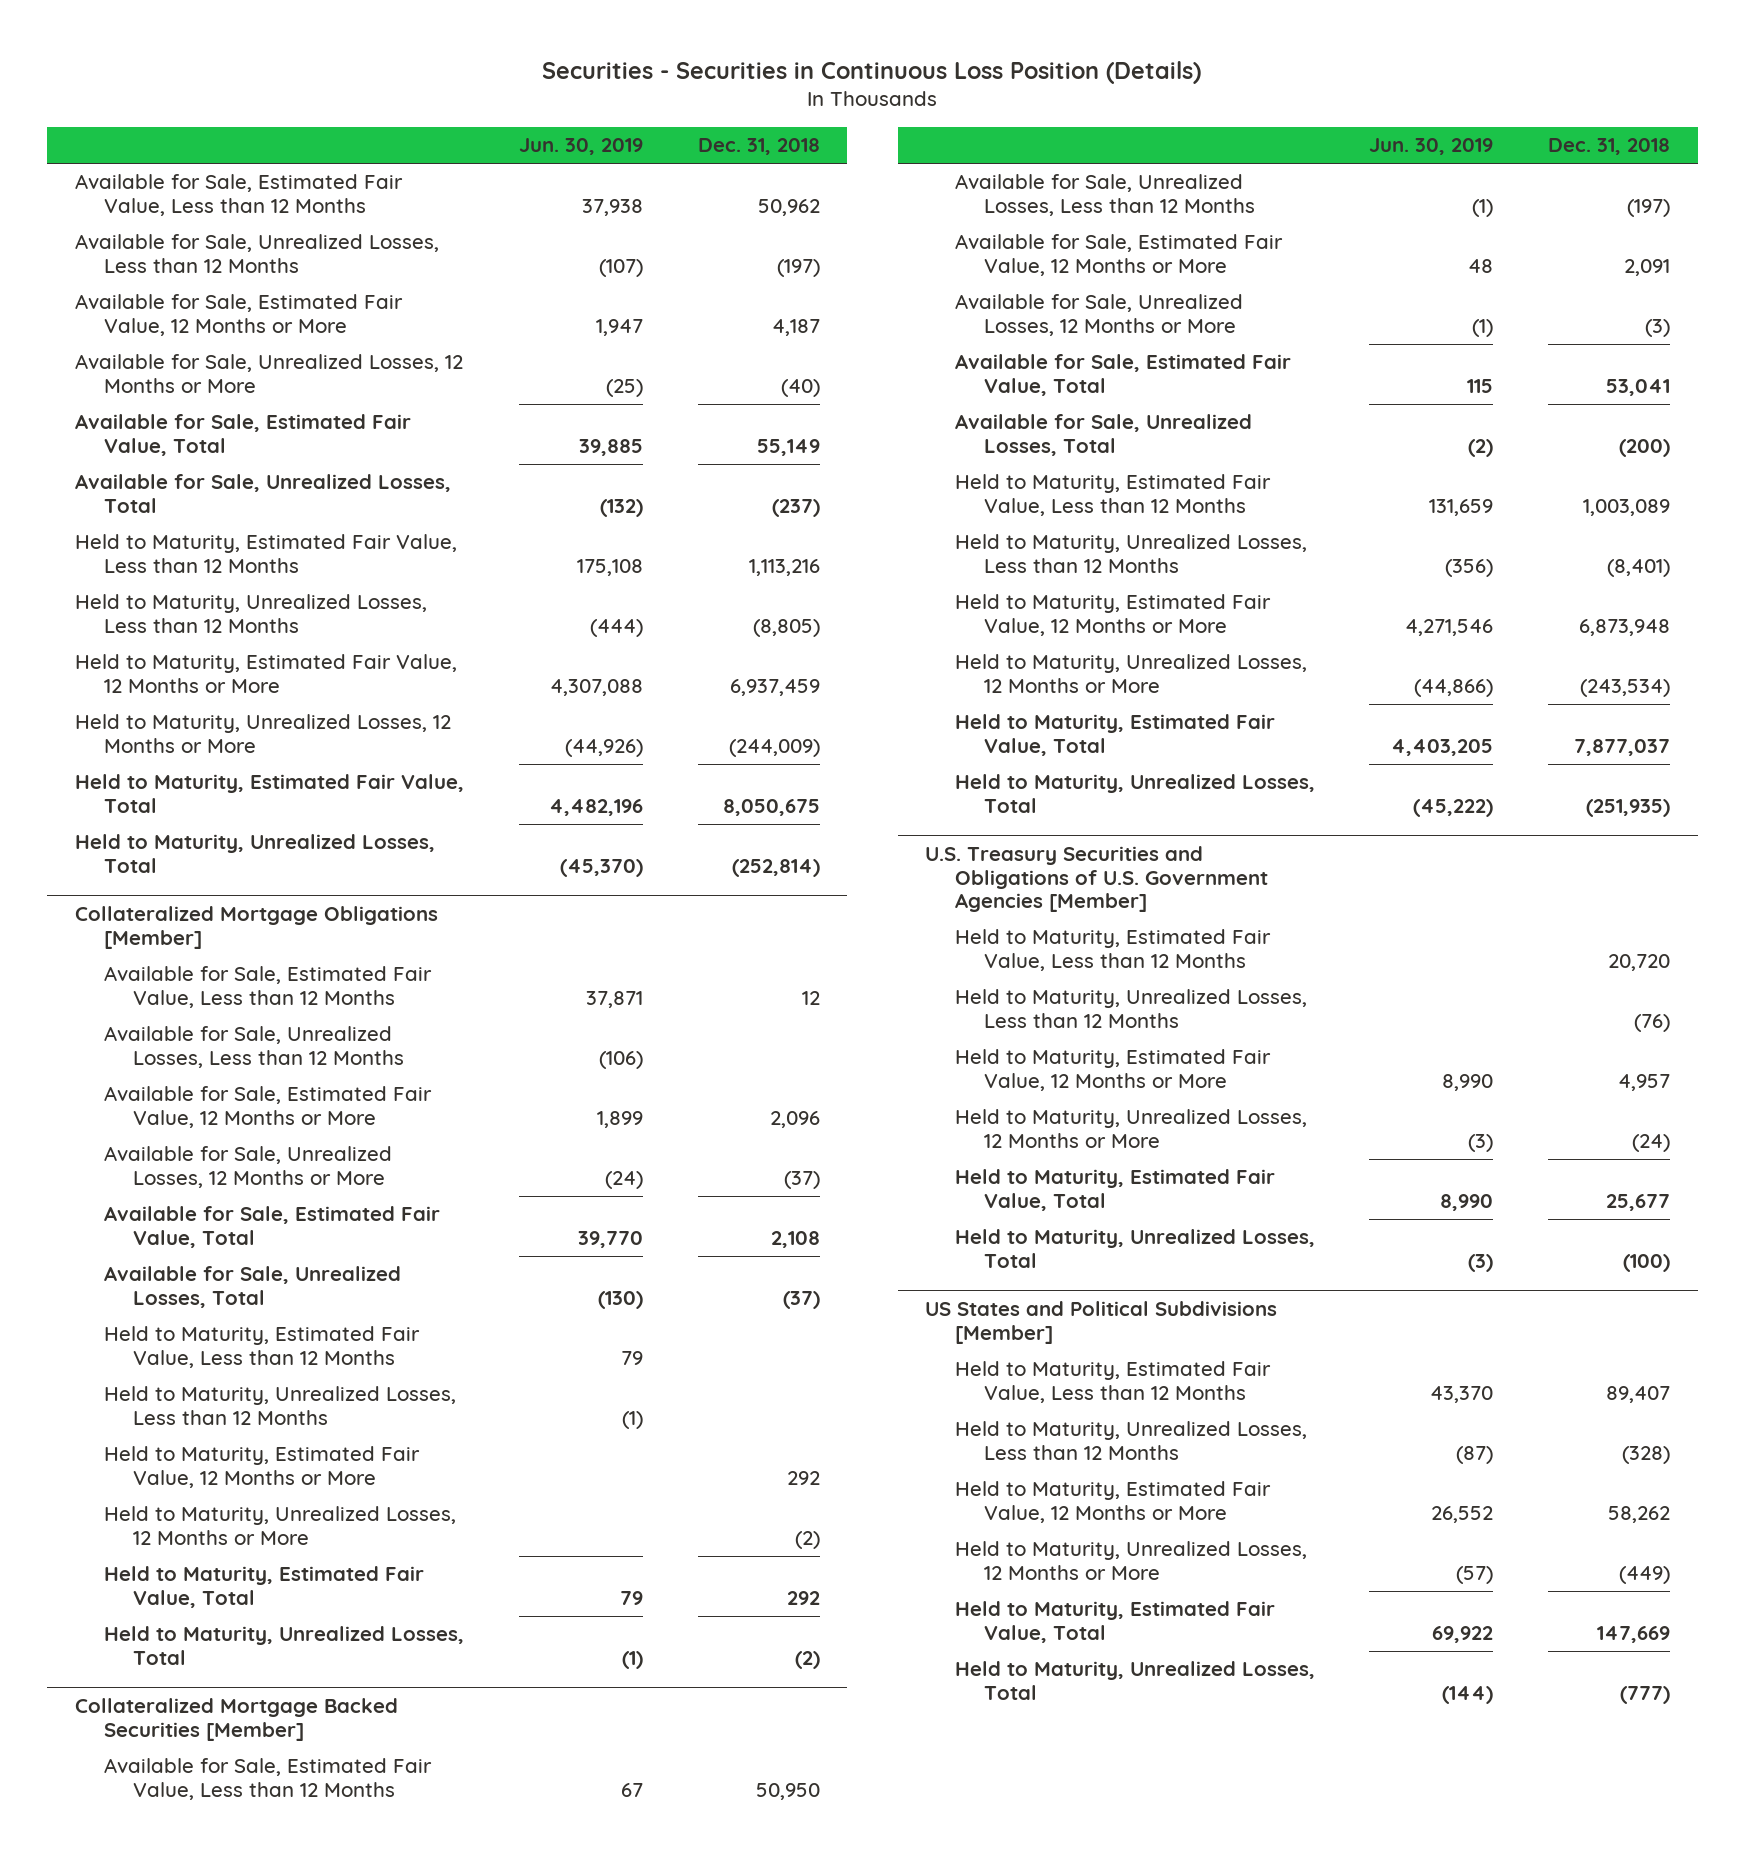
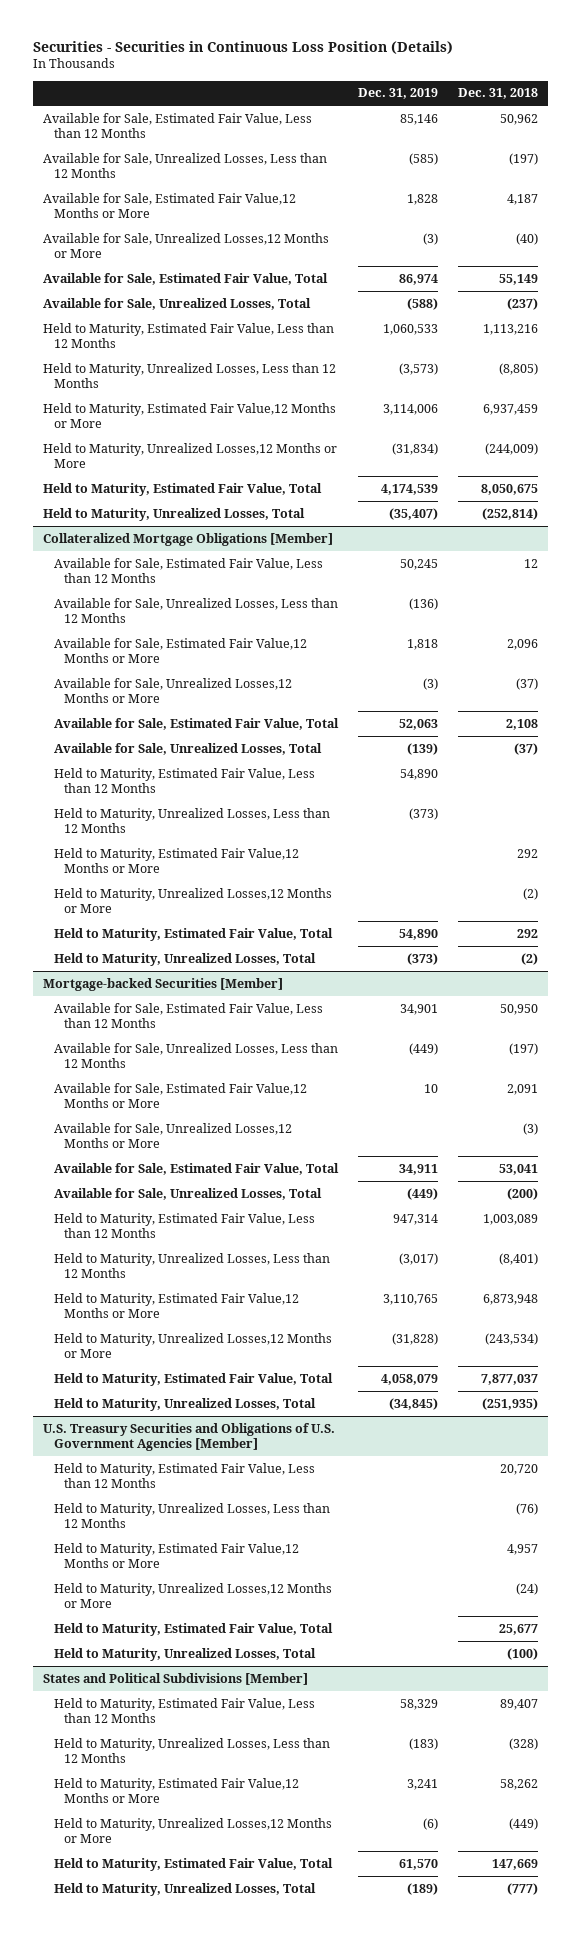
[518,138,643,156] Jun. 30, 2019 -> none
none -> [357,88,438,100] Dec. 31, 2019
[74,294,403,337] Available for Sale, Estimated Fair Value, 12 Months or More -> [42,192,296,219] Available for Sale, Estimated Fair Value,12 Months or More
[74,354,463,394] Available for Sale, Unrealized Losses, 12 Months or More -> [42,232,329,259] Available for Sale, Unrealized Losses,12 Months or More
[74,654,457,694] Held to Maturity, Estimated Fair Value, 12 Months or More -> [42,402,336,429] Held to Maturity, Estimated Fair Value,12 Months or More
[74,714,451,754] Held to Maturity, Unrealized Losses, 12 Months or More -> [42,442,337,469] Held to Maturity, Unrealized Losses,12 Months or More
[103,1086,432,1129] Available for Sale, Estimated Fair Value, 12 Months or More -> [53,637,307,664] Available for Sale, Estimated Fair Value,12 Months or More
[103,1146,392,1189] Available for Sale, Unrealized Losses, 12 Months or More -> [53,677,292,704] Available for Sale, Unrealized Losses,12 Months or More
[103,1446,420,1489] Held to Maturity, Estimated Fair Value, 12 Months or More -> [53,847,299,874] Held to Maturity, Estimated Fair Value,12 Months or More
[103,1506,456,1546] Held to Maturity, Unrealized Losses, 12 Months or More -> [53,887,332,914] Held to Maturity, Unrealized Losses,12 Months or More
[74,1698,398,1741] Collateralized Mortgage Backed Securities [Member] -> [42,977,283,991] Mortgage-backed Securities [Member]
[954,234,1283,277] Available for Sale, Estimated Fair Value, 12 Months or More -> [53,1082,307,1109] Available for Sale, Estimated Fair Value,12 Months or More
[954,294,1243,337] Available for Sale, Unrealized Losses, 12 Months or More -> [53,1122,292,1149] Available for Sale, Unrealized Losses,12 Months or More
[954,594,1271,637] Held to Maturity, Estimated Fair Value, 12 Months or More -> [53,1292,299,1319] Held to Maturity, Estimated Fair Value,12 Months or More
[954,654,1307,694] Held to Maturity, Unrealized Losses, 12 Months or More -> [53,1332,332,1359] Held to Maturity, Unrealized Losses,12 Months or More
[954,1049,1271,1092] Held to Maturity, Estimated Fair Value, 12 Months or More -> [53,1542,299,1569] Held to Maturity, Estimated Fair Value,12 Months or More
[954,1109,1307,1149] Held to Maturity, Unrealized Losses, 12 Months or More -> [53,1582,332,1609] Held to Maturity, Unrealized Losses,12 Months or More
[925,1301,1278,1344] US States and Political Subdivisions [Member] -> [42,1672,308,1685] States and Political Subdivisions [Member]
[954,1481,1271,1524] Held to Maturity, Estimated Fair Value, 12 Months or More -> [53,1777,299,1804] Held to Maturity, Estimated Fair Value,12 Months or More
[954,1541,1307,1581] Held to Maturity, Unrealized Losses, 12 Months or More -> [53,1817,332,1844] Held to Maturity, Unrealized Losses,12 Months or More

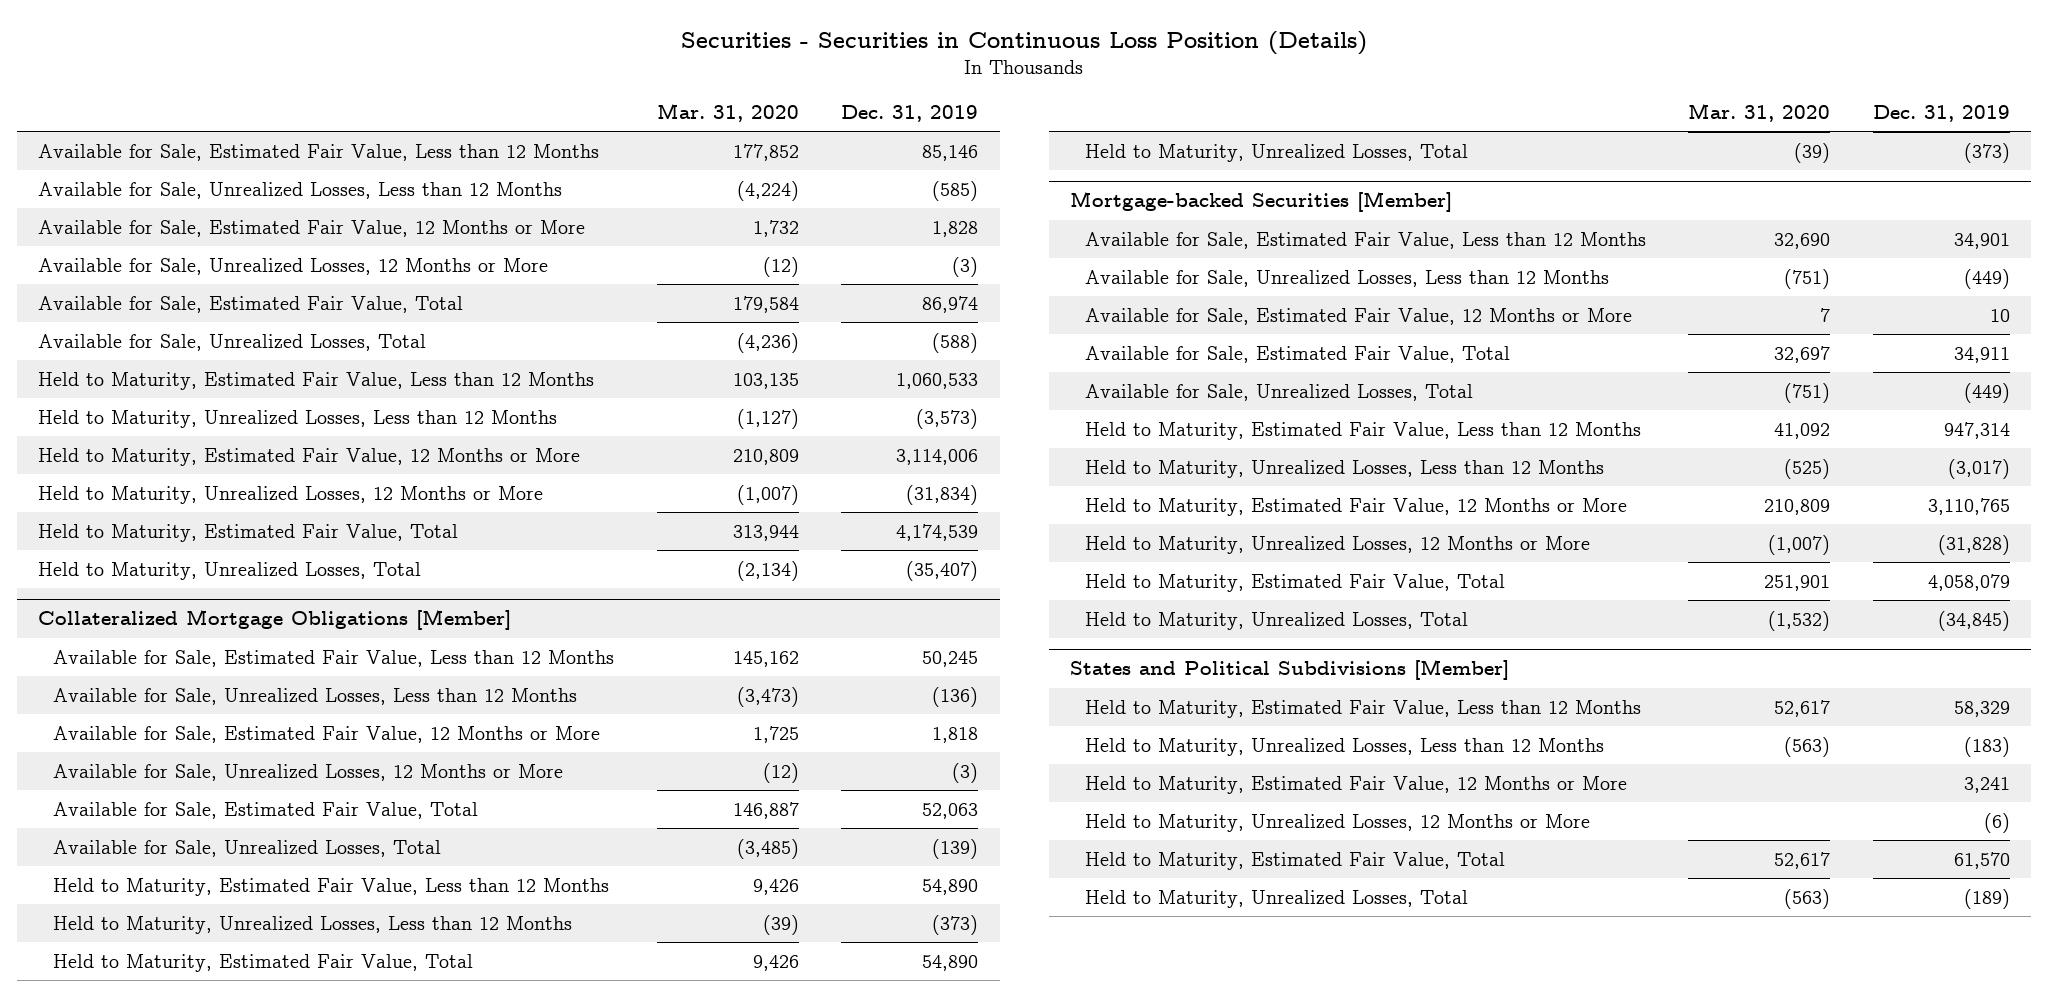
[458,88,539,100] Dec. 31, 2018 -> none
none -> [656,103,799,123] Mar. 31, 2020
[42,192,296,219] Available for Sale, Estimated Fair Value,12 Months or More -> [38,219,586,237] Available for Sale, Estimated Fair Value, 12 Months or More
[42,232,329,259] Available for Sale, Unrealized Losses,12 Months or More -> [38,257,549,275] Available for Sale, Unrealized Losses, 12 Months or More
[42,402,336,429] Held to Maturity, Estimated Fair Value,12 Months or More -> [38,447,581,466] Held to Maturity, Estimated Fair Value, 12 Months or More
[42,442,337,469] Held to Maturity, Unrealized Losses,12 Months or More -> [38,485,544,504] Held to Maturity, Unrealized Losses, 12 Months or More
[53,637,307,664] Available for Sale, Estimated Fair Value,12 Months or More -> [53,725,601,743] Available for Sale, Estimated Fair Value, 12 Months or More
[53,677,292,704] Available for Sale, Unrealized Losses,12 Months or More -> [53,763,564,781] Available for Sale, Unrealized Losses, 12 Months or More
[53,847,299,874] Held to Maturity, Estimated Fair Value,12 Months or More -> none
[53,887,332,914] Held to Maturity, Unrealized Losses,12 Months or More -> none
[53,1122,292,1149] Available for Sale, Unrealized Losses,12 Months or More -> none
[53,1082,307,1109] Available for Sale, Estimated Fair Value,12 Months or More -> [1084,307,1632,325] Available for Sale, Estimated Fair Value, 12 Months or More
[53,1292,299,1319] Held to Maturity, Estimated Fair Value,12 Months or More -> [1084,497,1627,516] Held to Maturity, Estimated Fair Value, 12 Months or More
[53,1332,332,1359] Held to Maturity, Unrealized Losses,12 Months or More -> [1084,535,1590,554] Held to Maturity, Unrealized Losses, 12 Months or More
[42,1422,335,1452] U.S. Treasury Securities and Obligations of U.S. Government Agencies [Member] -> none
[53,1462,315,1489] Held to Maturity, Estimated Fair Value, Less than 12 Months -> none
[53,1502,330,1529] Held to Maturity, Unrealized Losses, Less than 12 Months -> none
[53,1542,299,1569] Held to Maturity, Estimated Fair Value,12 Months or More -> none
[53,1582,332,1609] Held to Maturity, Unrealized Losses,12 Months or More -> none
[53,1622,333,1636] Held to Maturity, Estimated Fair Value, Total -> none
[53,1647,316,1661] Held to Maturity, Unrealized Losses, Total -> none
[53,1777,299,1804] Held to Maturity, Estimated Fair Value,12 Months or More -> [1084,775,1627,794] Held to Maturity, Estimated Fair Value, 12 Months or More
[53,1817,332,1844] Held to Maturity, Unrealized Losses,12 Months or More -> [1084,813,1590,832] Held to Maturity, Unrealized Losses, 12 Months or More

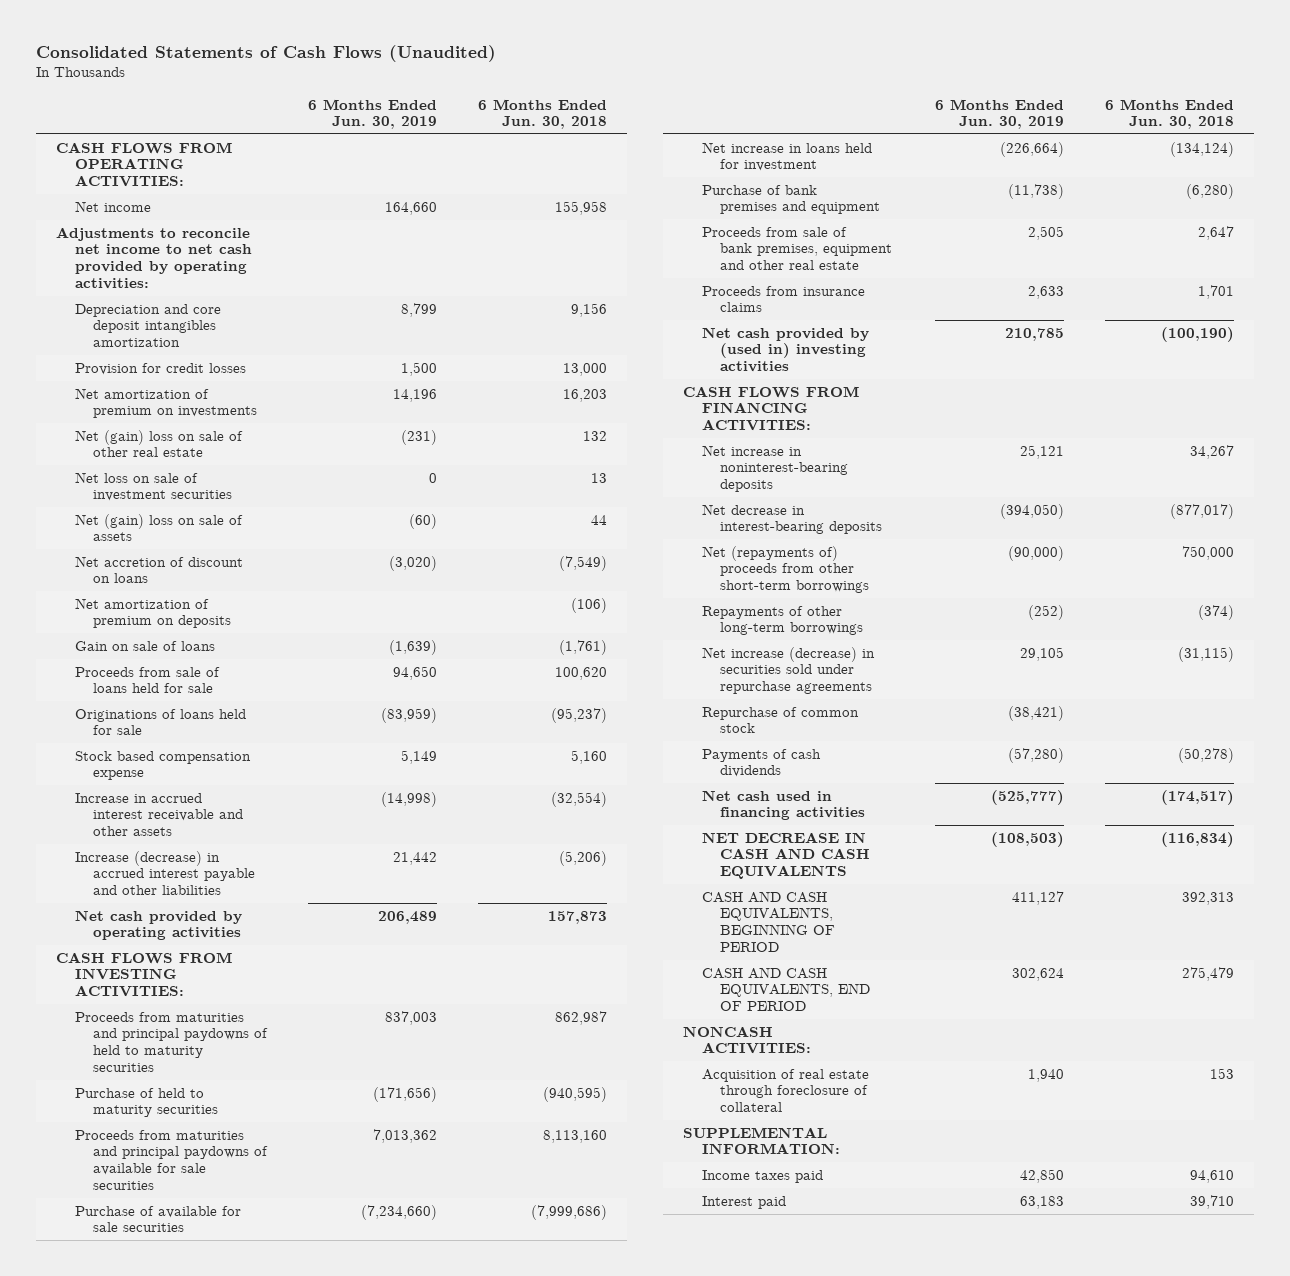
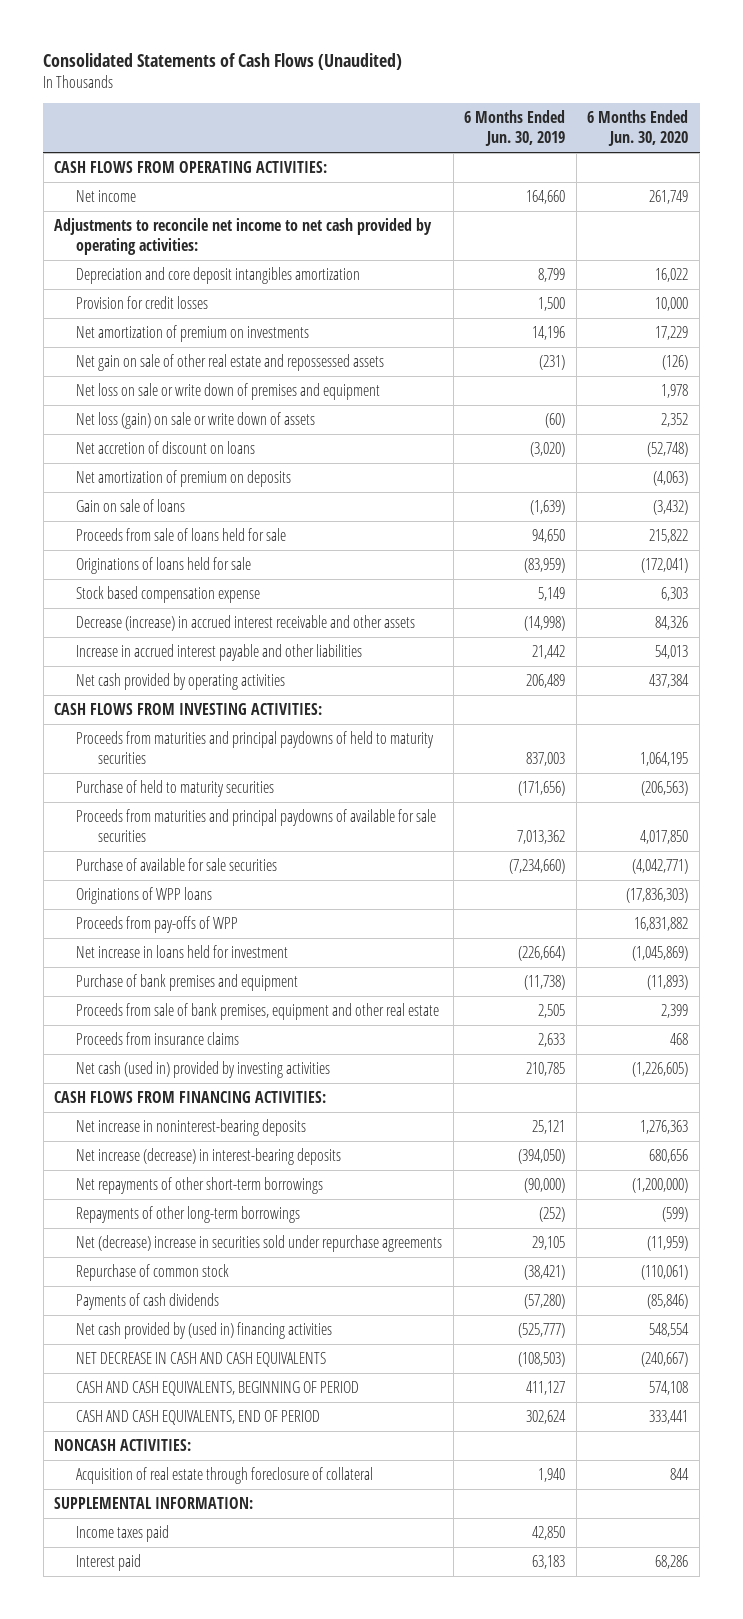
[477,98,607,130] 6 Months Ended Jun. 30, 2018 -> none
none -> [587,110,689,146] 6 Months Ended Jun. 30, 2020
[74,471,233,502] Net loss on sale of investment securities -> none
[74,429,243,458] Net (gain) loss on sale of other real estate -> [75,353,384,371] Net gain on sale of other real estate and repossessed assets
none -> [75,382,380,400] Net loss on sale or write down of premises and equipment
[74,513,243,542] Net (gain) loss on sale of assets -> [75,411,315,429] Net loss (gain) on sale or write down of assets
[74,792,244,837] Increase in accrued interest receivable and other assets -> [75,614,415,631] Decrease (increase) in accrued interest receivable and other assets
[74,850,256,896] Increase (decrease) in accrued interest payable and other liabilities -> [75,643,362,661] Increase in accrued interest payable and other liabilities
none -> [75,886,212,904] Originations of WPP loans
none -> [75,915,238,933] Proceeds from pay-offs of WPP
[701,326,869,373] Net cash provided by (used in) investing activities -> [75,1060,330,1078] Net cash (used in) provided by investing activities
[701,503,883,535] Net decrease in interest-bearing deposits -> [75,1147,341,1165] Net increase (decrease) in interest-bearing deposits
[701,545,870,594] Net (repayments of) proceeds from other short-term borrowings -> [75,1176,323,1194] Net repayments of other short-term borrowings
[701,646,875,695] Net increase (decrease) in securities sold under repurchase agreements -> [75,1234,442,1252] Net (decrease) increase in securities sold under repurchase agreements
[701,789,866,821] Net cash used in financing activities -> [75,1321,332,1339] Net cash provided by (used in) financing activities

